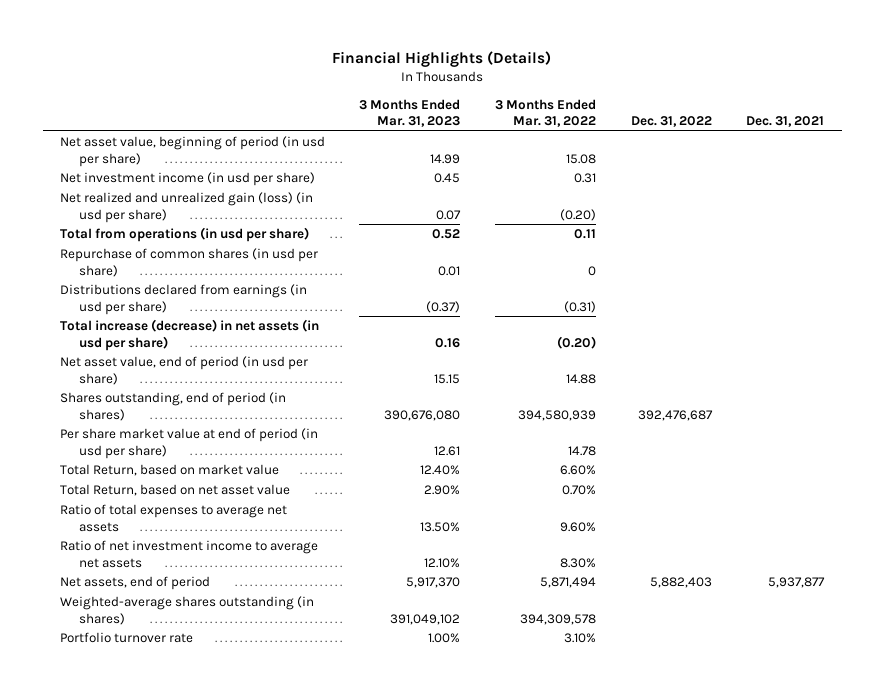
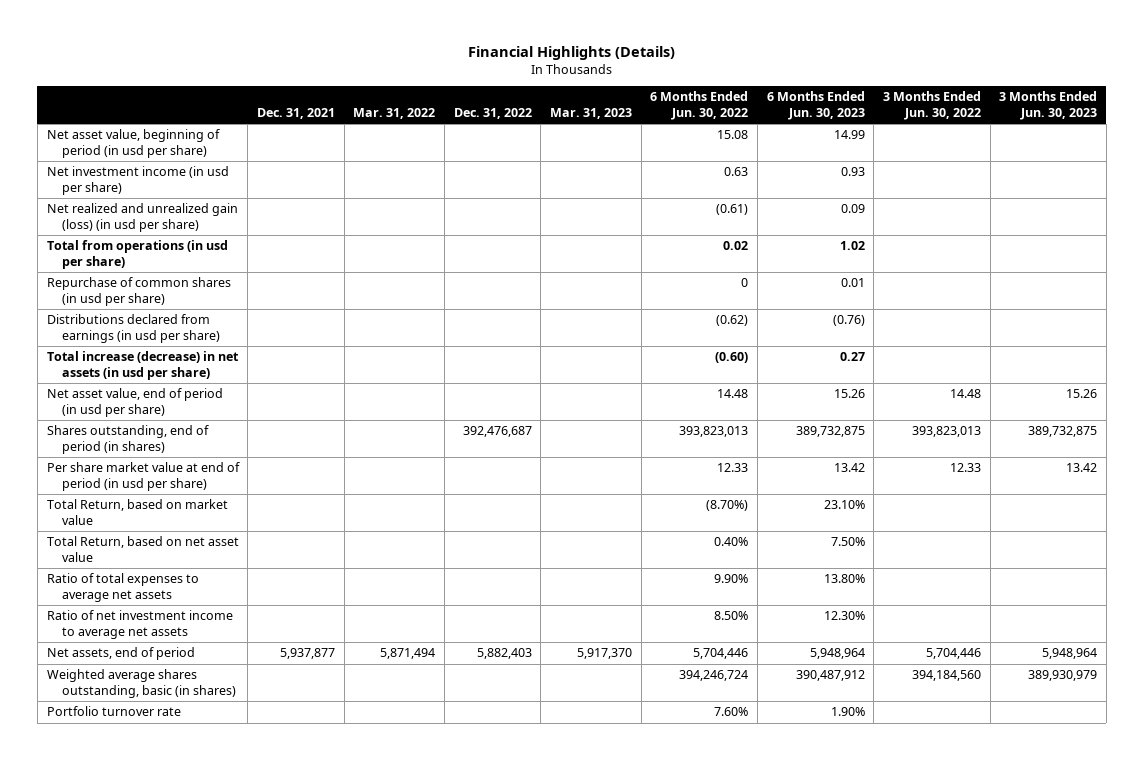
[359,98,461,127] 3 Months Ended Mar. 31, 2023 -> none
[495,98,597,127] 3 Months Ended Mar. 31, 2022 -> none
none -> [353,107,436,119] Mar. 31, 2022
none -> [549,107,632,119] Mar. 31, 2023
none -> [650,91,749,120] 6 Months Ended Jun. 30, 2022
none -> [766,91,865,120] 6 Months Ended Jun. 30, 2023
none -> [882,91,981,120] 3 Months Ended Jun. 30, 2022
none -> [999,91,1098,120] 3 Months Ended Jun. 30, 2023
[59,596,314,625] Weighted-average shares outstanding (in shares) -> [46,669,237,698] Weighted average shares outstanding, basic (in shares)

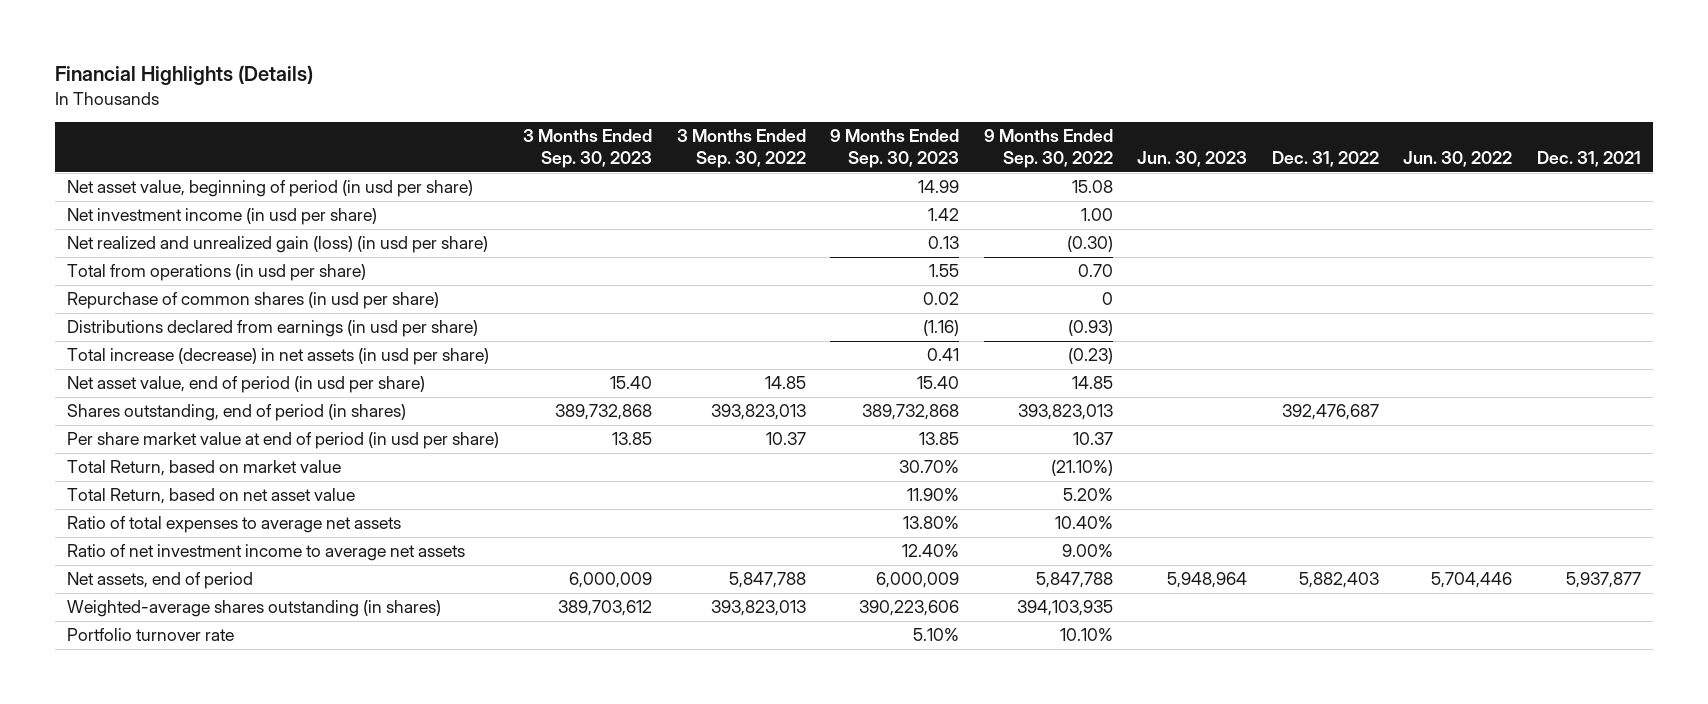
[353,107,436,119] Mar. 31, 2022 -> none
[549,107,632,119] Mar. 31, 2023 -> none
[650,91,749,120] 6 Months Ended Jun. 30, 2022 -> none
[766,91,865,120] 6 Months Ended Jun. 30, 2023 -> none
[882,91,981,120] 3 Months Ended Jun. 30, 2022 -> none
[999,91,1098,120] 3 Months Ended Jun. 30, 2023 -> none
none -> [523,129,653,169] 3 Months Ended Sep. 30, 2023
none -> [676,129,806,169] 3 Months Ended Sep. 30, 2022
none -> [830,129,960,169] 9 Months Ended Sep. 30, 2023
none -> [983,129,1113,169] 9 Months Ended Sep. 30, 2022
none -> [1137,151,1248,168] Jun. 30, 2023
none -> [1403,151,1513,168] Jun. 30, 2022
[46,669,237,698] Weighted average shares outstanding, basic (in shares) -> [66,600,441,618] Weighted-average shares outstanding (in shares)

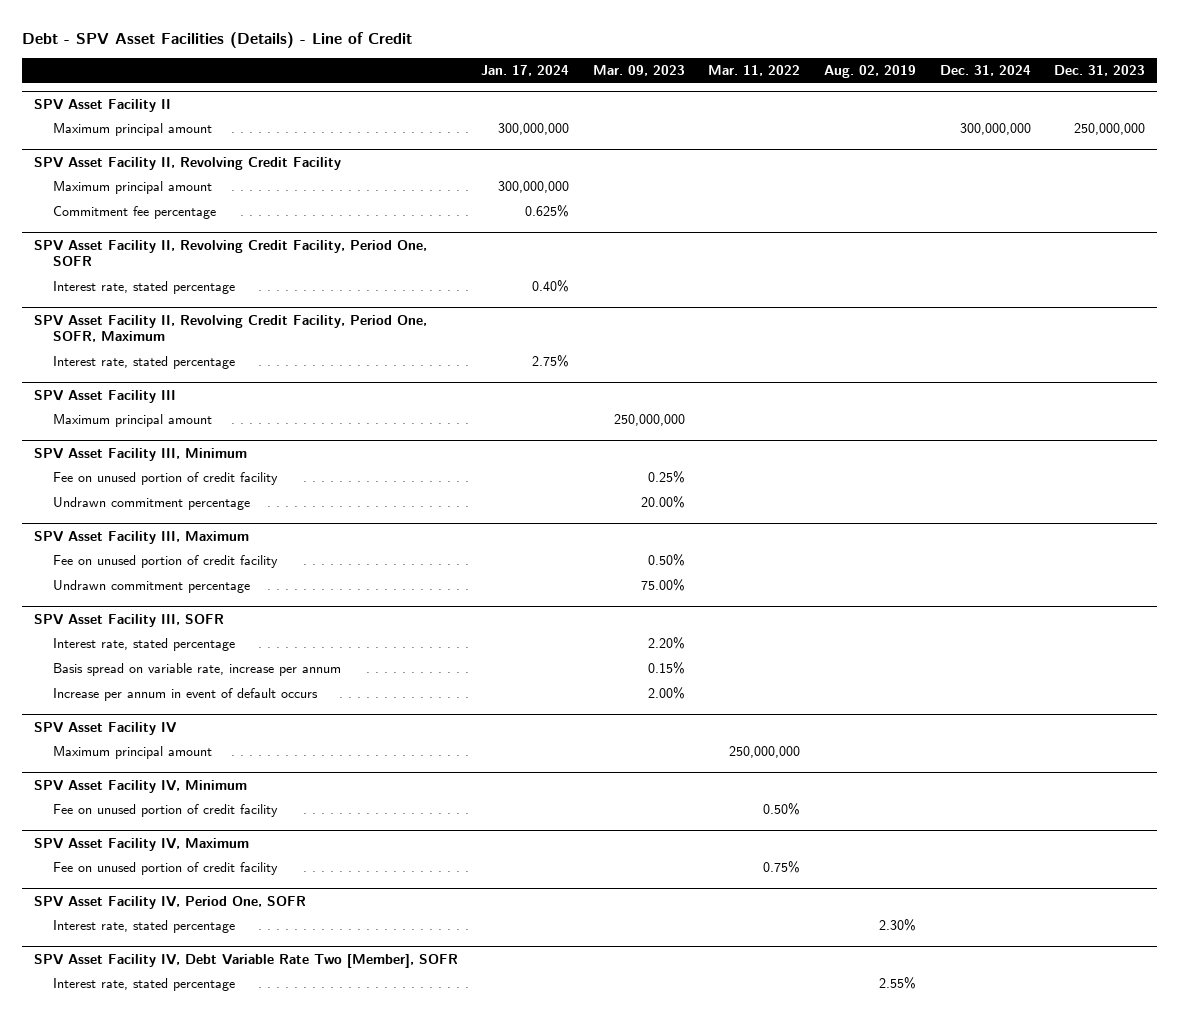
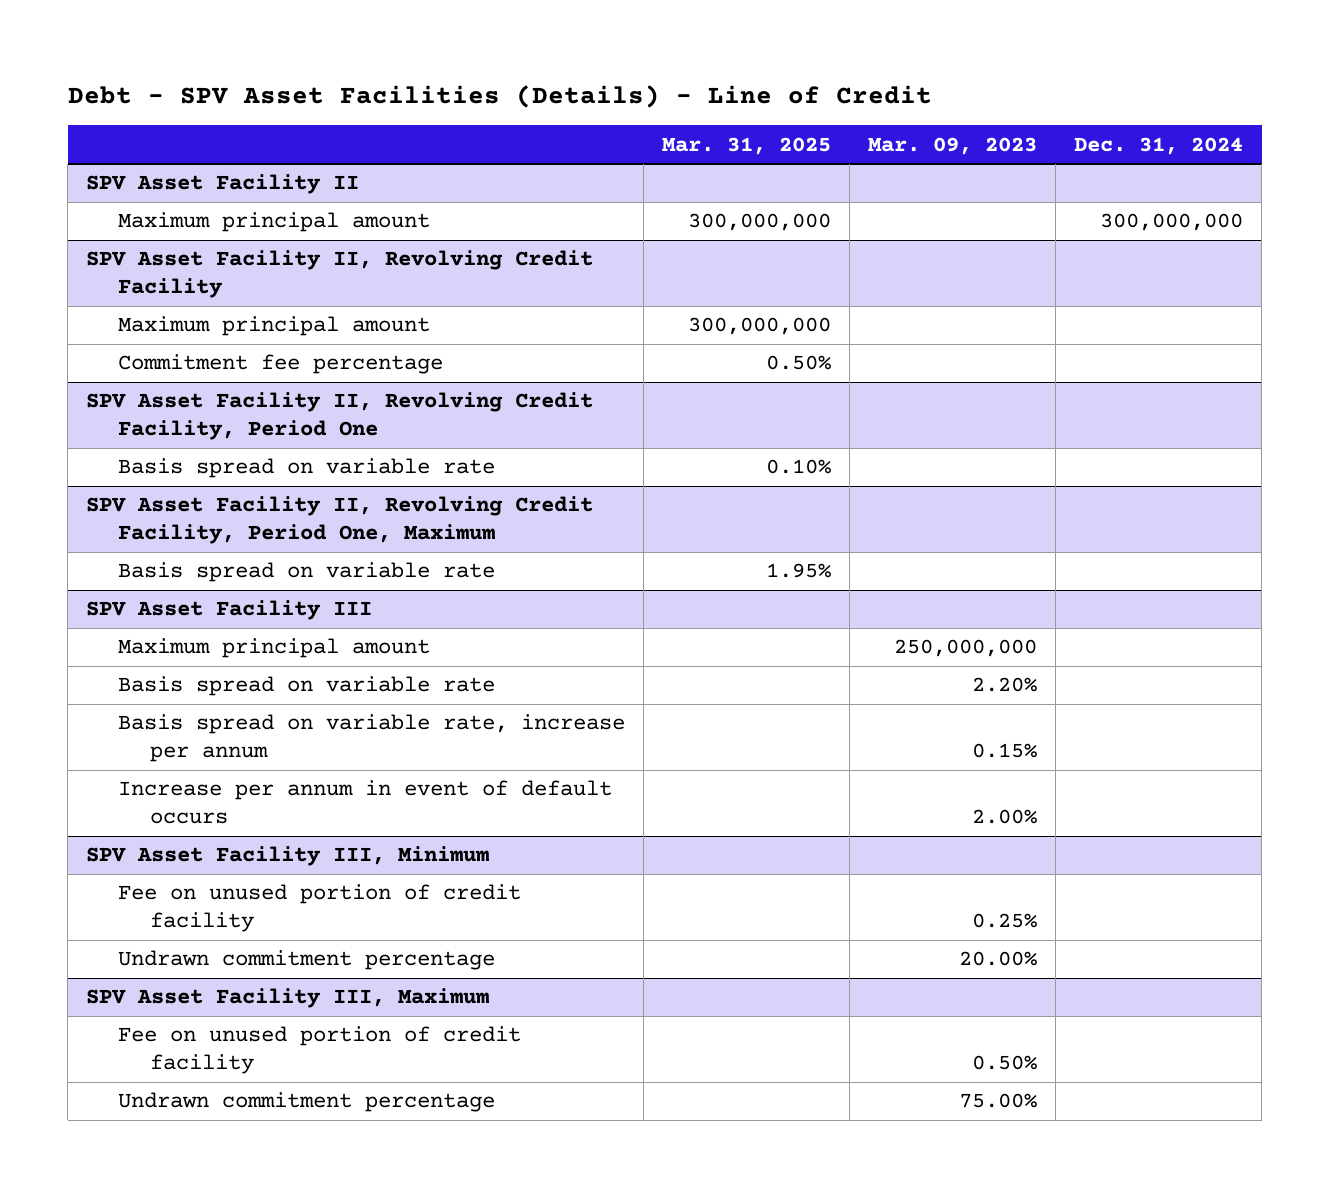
[481,64,570,76] Jan. 17, 2024 -> none
[708,64,801,76] Mar. 11, 2022 -> none
[823,64,916,78] Aug. 02, 2019 -> none
[1054,64,1146,76] Dec. 31, 2023 -> none
none -> [661,136,831,155] Mar. 31, 2025
[33,239,427,267] SPV Asset Facility II, Revolving Credit Facility, Period One, SOFR -> [86,392,594,441] SPV Asset Facility II, Revolving Credit Facility, Period One
[52,281,235,295] Interest rate, stated percentage -> [117,458,495,479] Basis spread on variable rate
[33,314,427,343] SPV Asset Facility II, Revolving Credit Facility, Period One, SOFR, Maximum -> [86,496,594,545] SPV Asset Facility II, Revolving Credit Facility, Period One, Maximum
[52,356,235,370] Interest rate, stated percentage -> [117,562,495,583] Basis spread on variable rate
none -> [117,676,495,697] Basis spread on variable rate
none -> [117,714,625,763] Basis spread on variable rate, increase per annum
none -> [117,780,612,825] Increase per annum in event of default occurs
[33,613,224,627] SPV Asset Facility III, SOFR -> none
[52,638,235,652] Interest rate, stated percentage -> none
[52,663,341,677] Basis spread on variable rate, increase per annum -> none
[52,688,318,702] Increase per annum in event of default occurs -> none
[33,721,176,735] SPV Asset Facility IV -> none
[52,746,212,760] Maximum principal amount -> none
[33,779,247,793] SPV Asset Facility IV, Minimum -> none
[52,804,278,818] Fee on unused portion of credit facility -> none
[33,837,249,851] SPV Asset Facility IV, Maximum -> none
[52,862,278,876] Fee on unused portion of credit facility -> none
[33,895,306,909] SPV Asset Facility IV, Period One, SOFR -> none
[52,920,235,934] Interest rate, stated percentage -> none
[33,953,458,968] SPV Asset Facility IV, Debt Variable Rate Two [Member], SOFR -> none
[52,978,235,992] Interest rate, stated percentage -> none

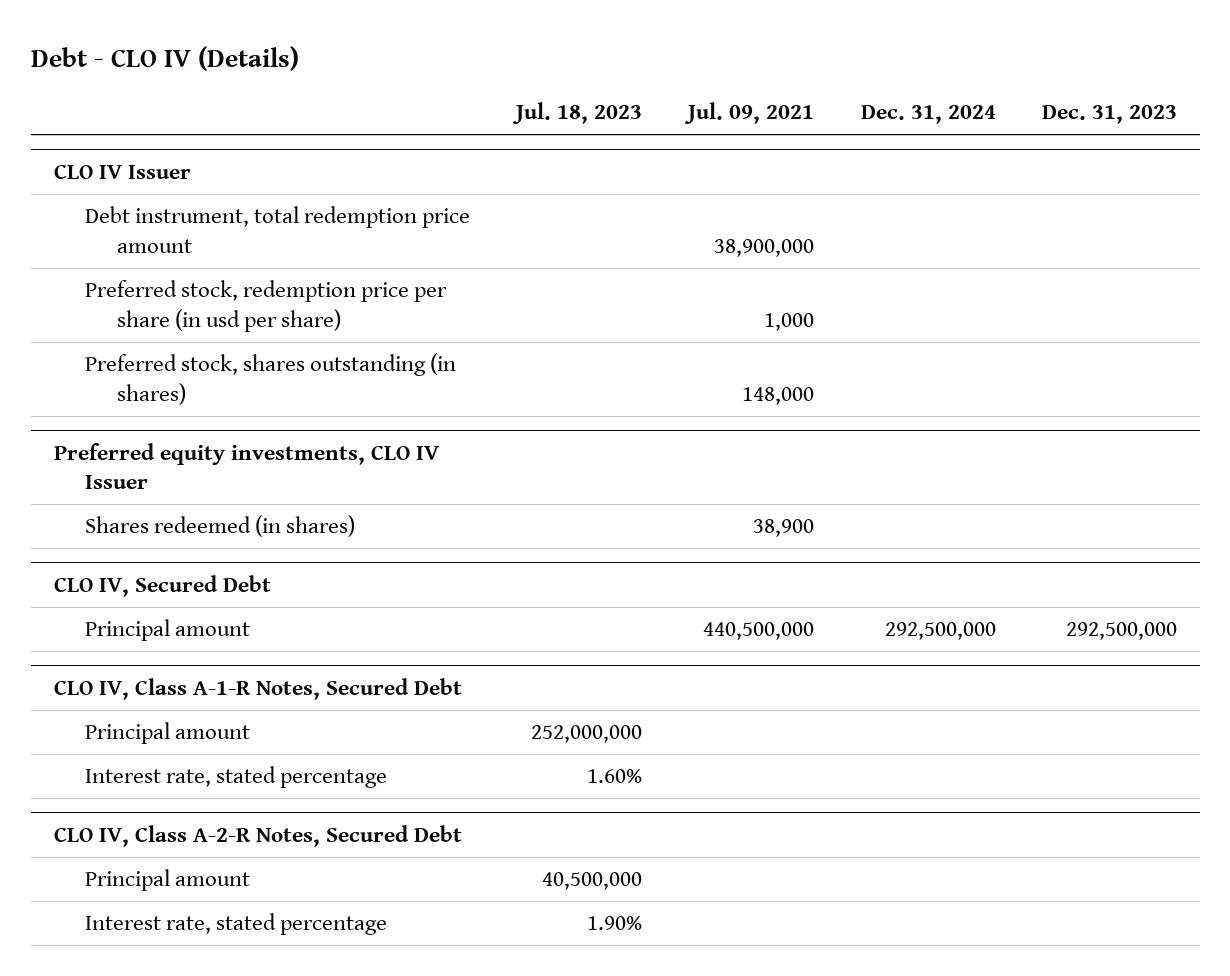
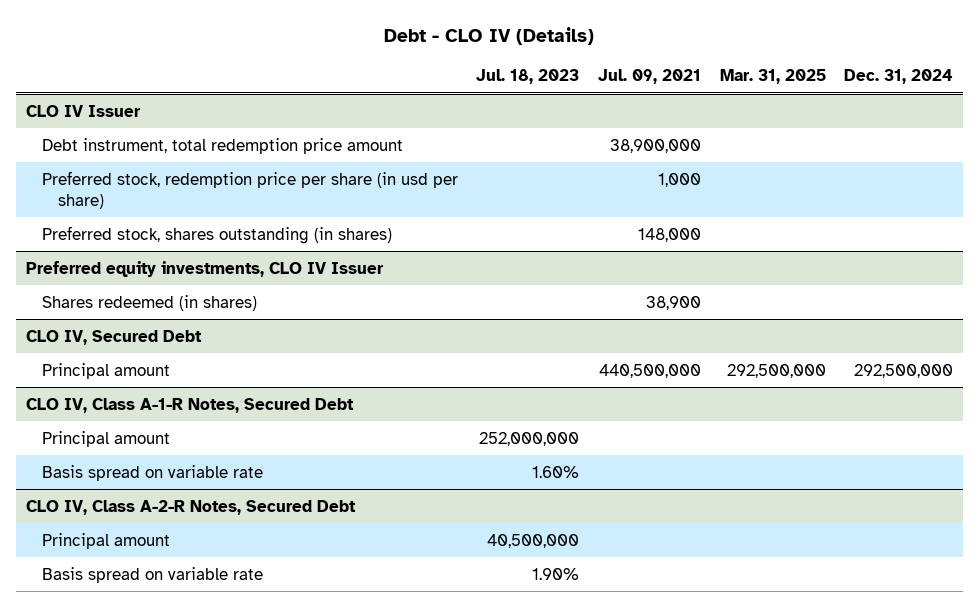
[1041,105,1177,125] Dec. 31, 2023 -> none
none -> [719,69,826,85] Mar. 31, 2025
[85,766,388,789] Interest rate, stated percentage -> [41,464,263,481] Basis spread on variable rate
[85,913,388,936] Interest rate, stated percentage -> [41,566,263,583] Basis spread on variable rate

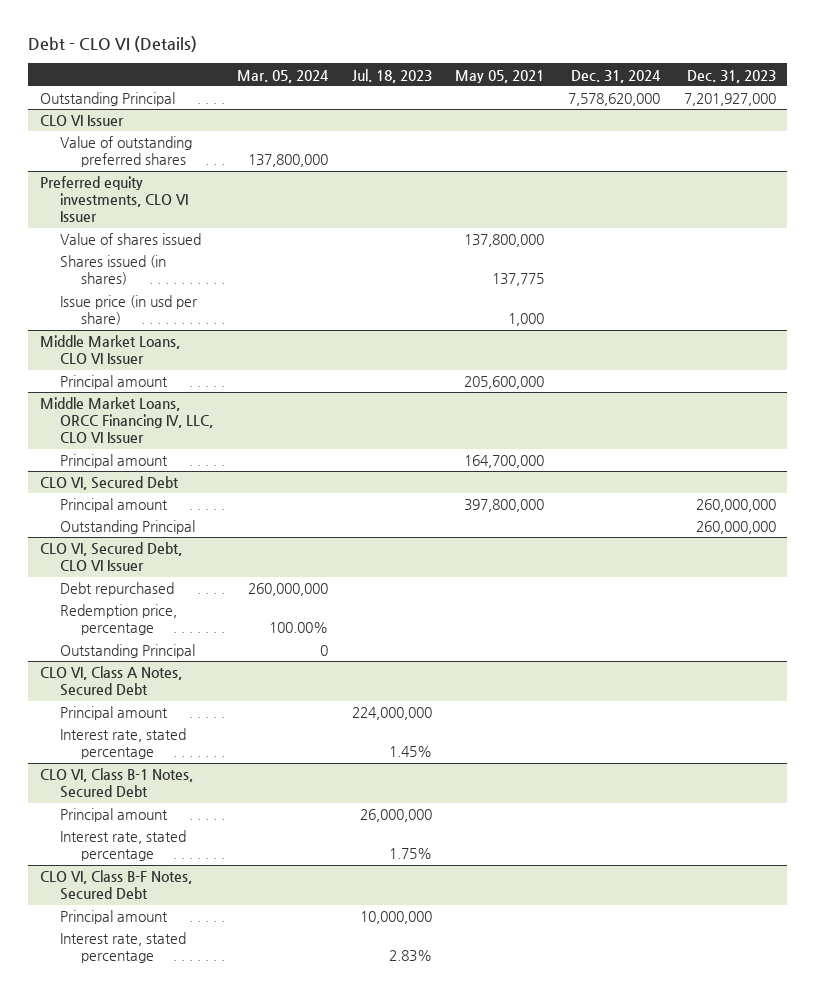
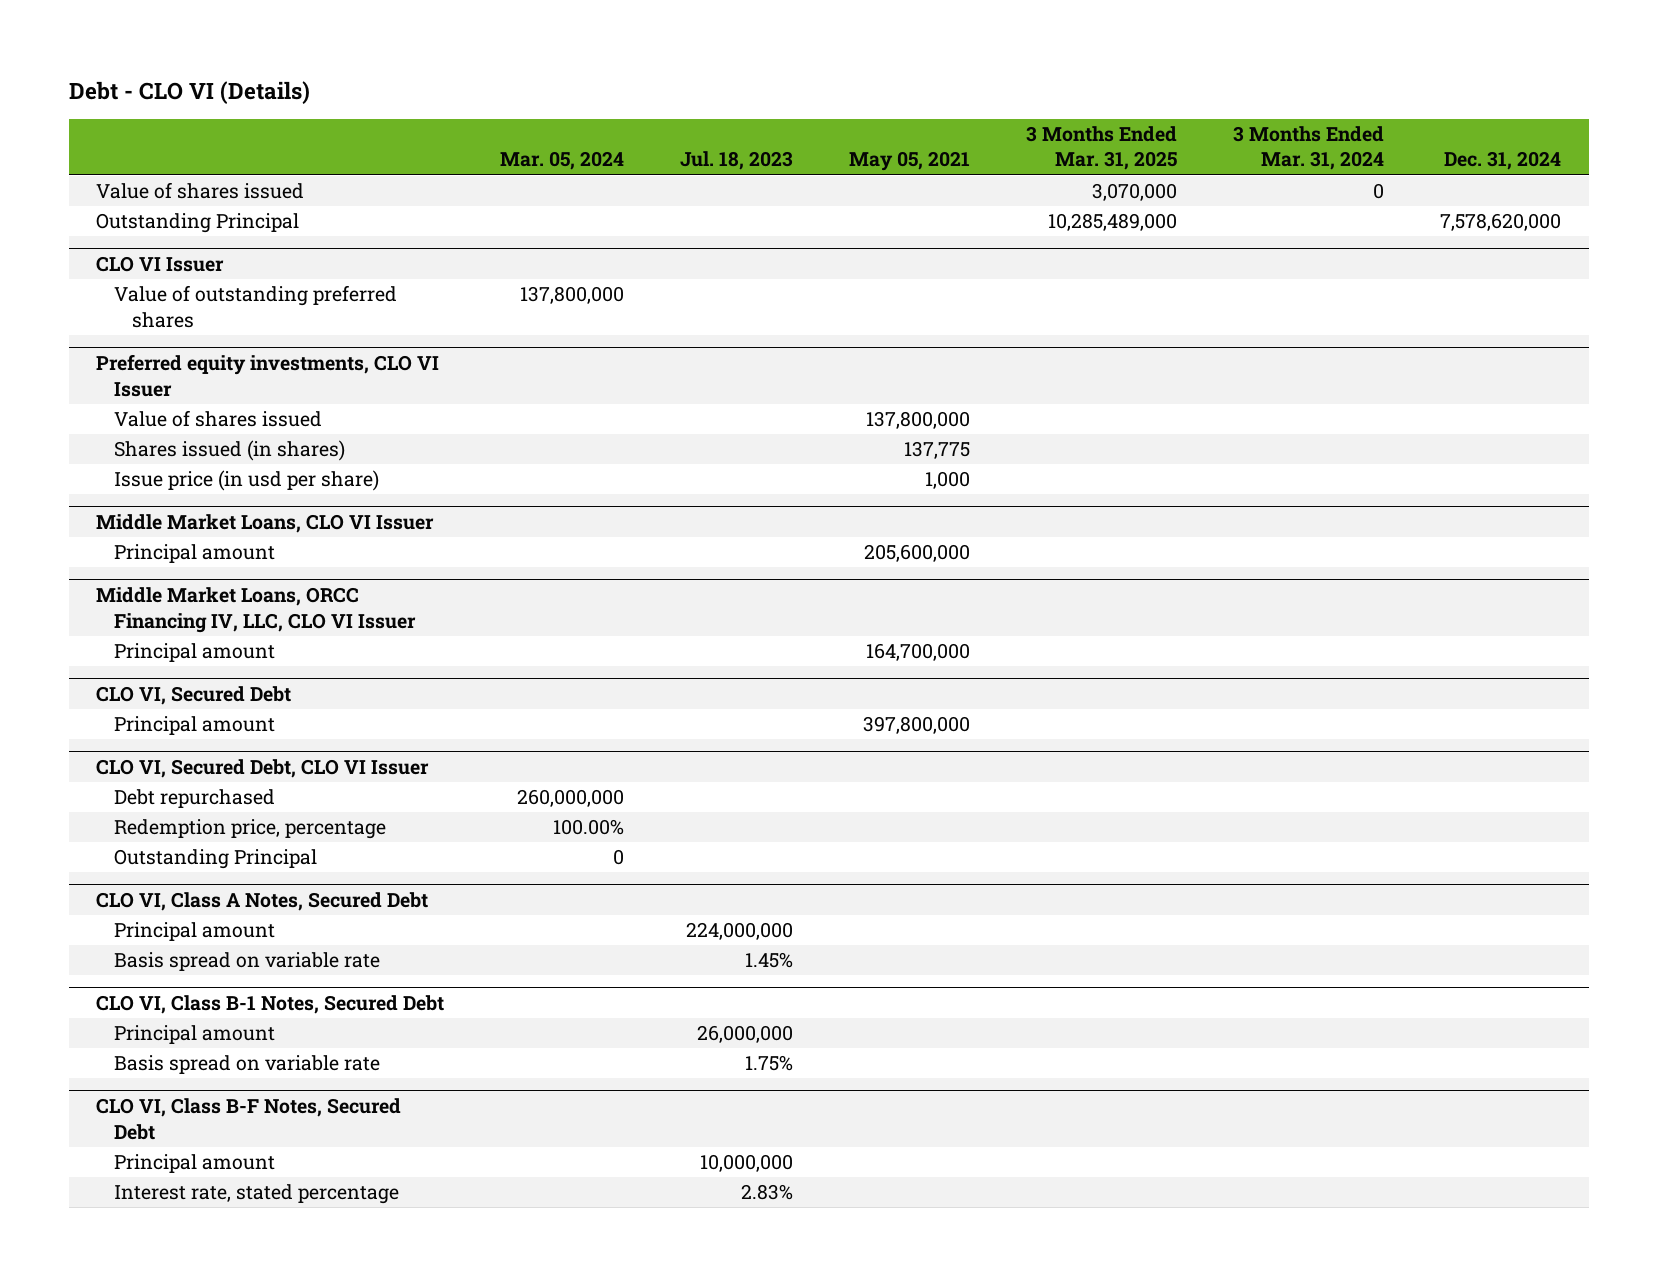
[686,69,776,83] Dec. 31, 2023 -> none
none -> [1026,125,1178,171] 3 Months Ended Mar. 31, 2025
none -> [1233,125,1385,171] 3 Months Ended Mar. 31, 2024
none -> [96,182,305,200] Value of shares issued
[60,520,196,535] Outstanding Principal -> none
[60,728,187,760] Interest rate, stated percentage -> [114,952,381,972] Basis spread on variable rate
[60,830,187,862] Interest rate, stated percentage -> [114,1055,381,1075] Basis spread on variable rate

